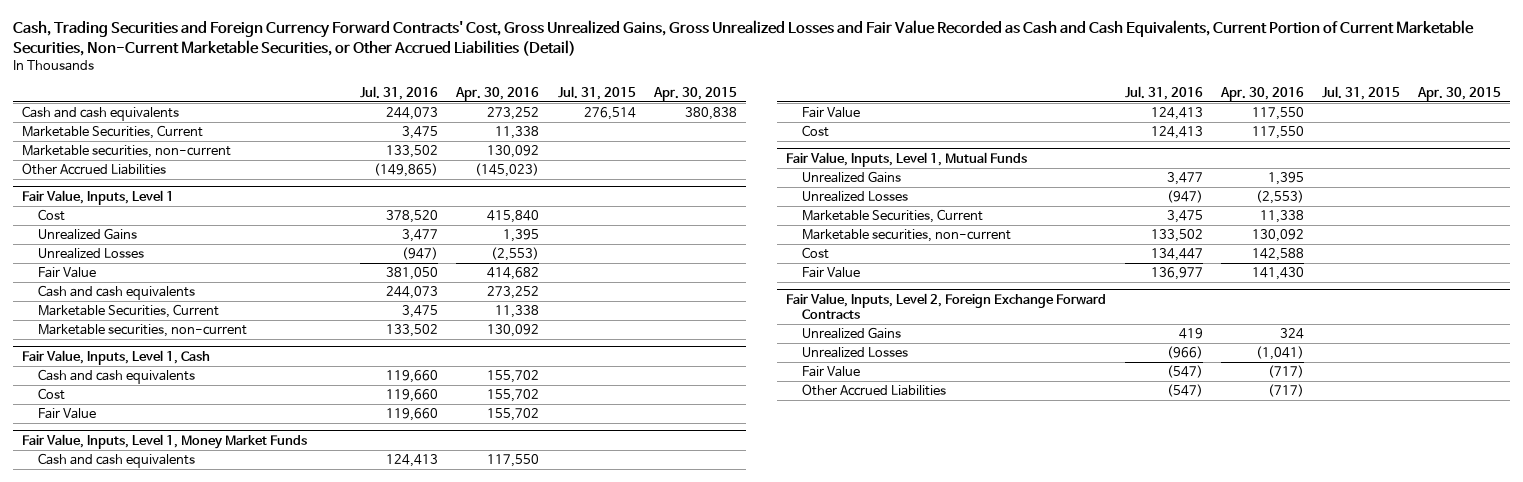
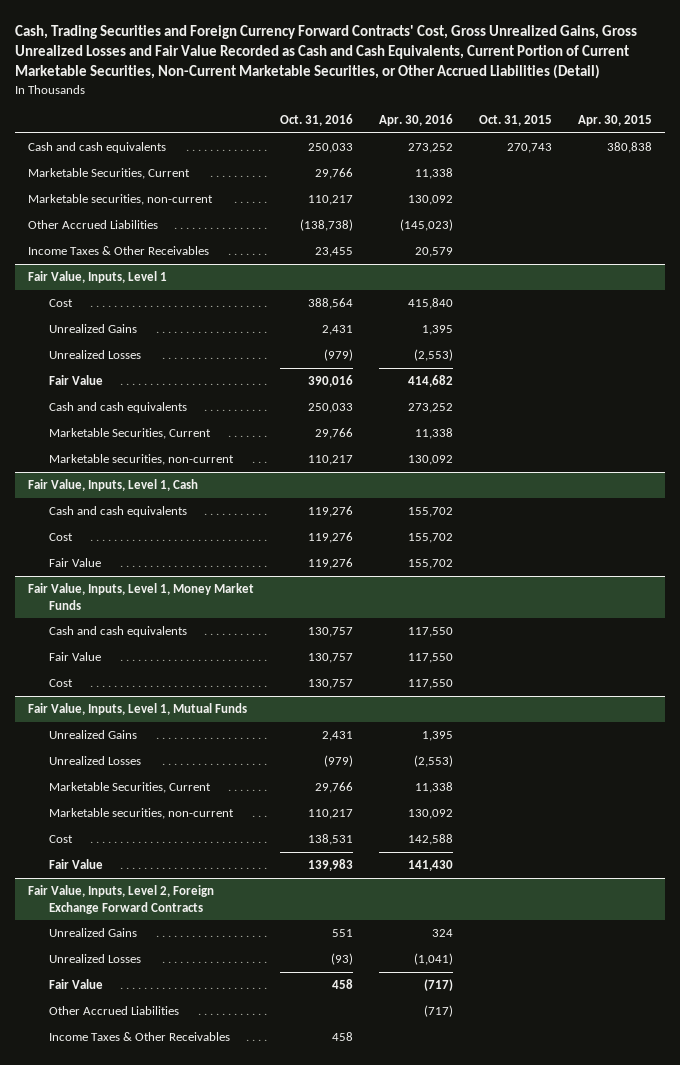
[360,85,439,100] Jul. 31, 2016 -> none
[557,85,636,100] Jul. 31, 2015 -> none
none -> [280,114,354,127] Oct. 31, 2016
none -> [478,115,552,127] Oct. 31, 2015
none -> [28,246,210,256] Income Taxes & Other Receivables
none -> [48,1032,230,1042] Income Taxes & Other Receivables

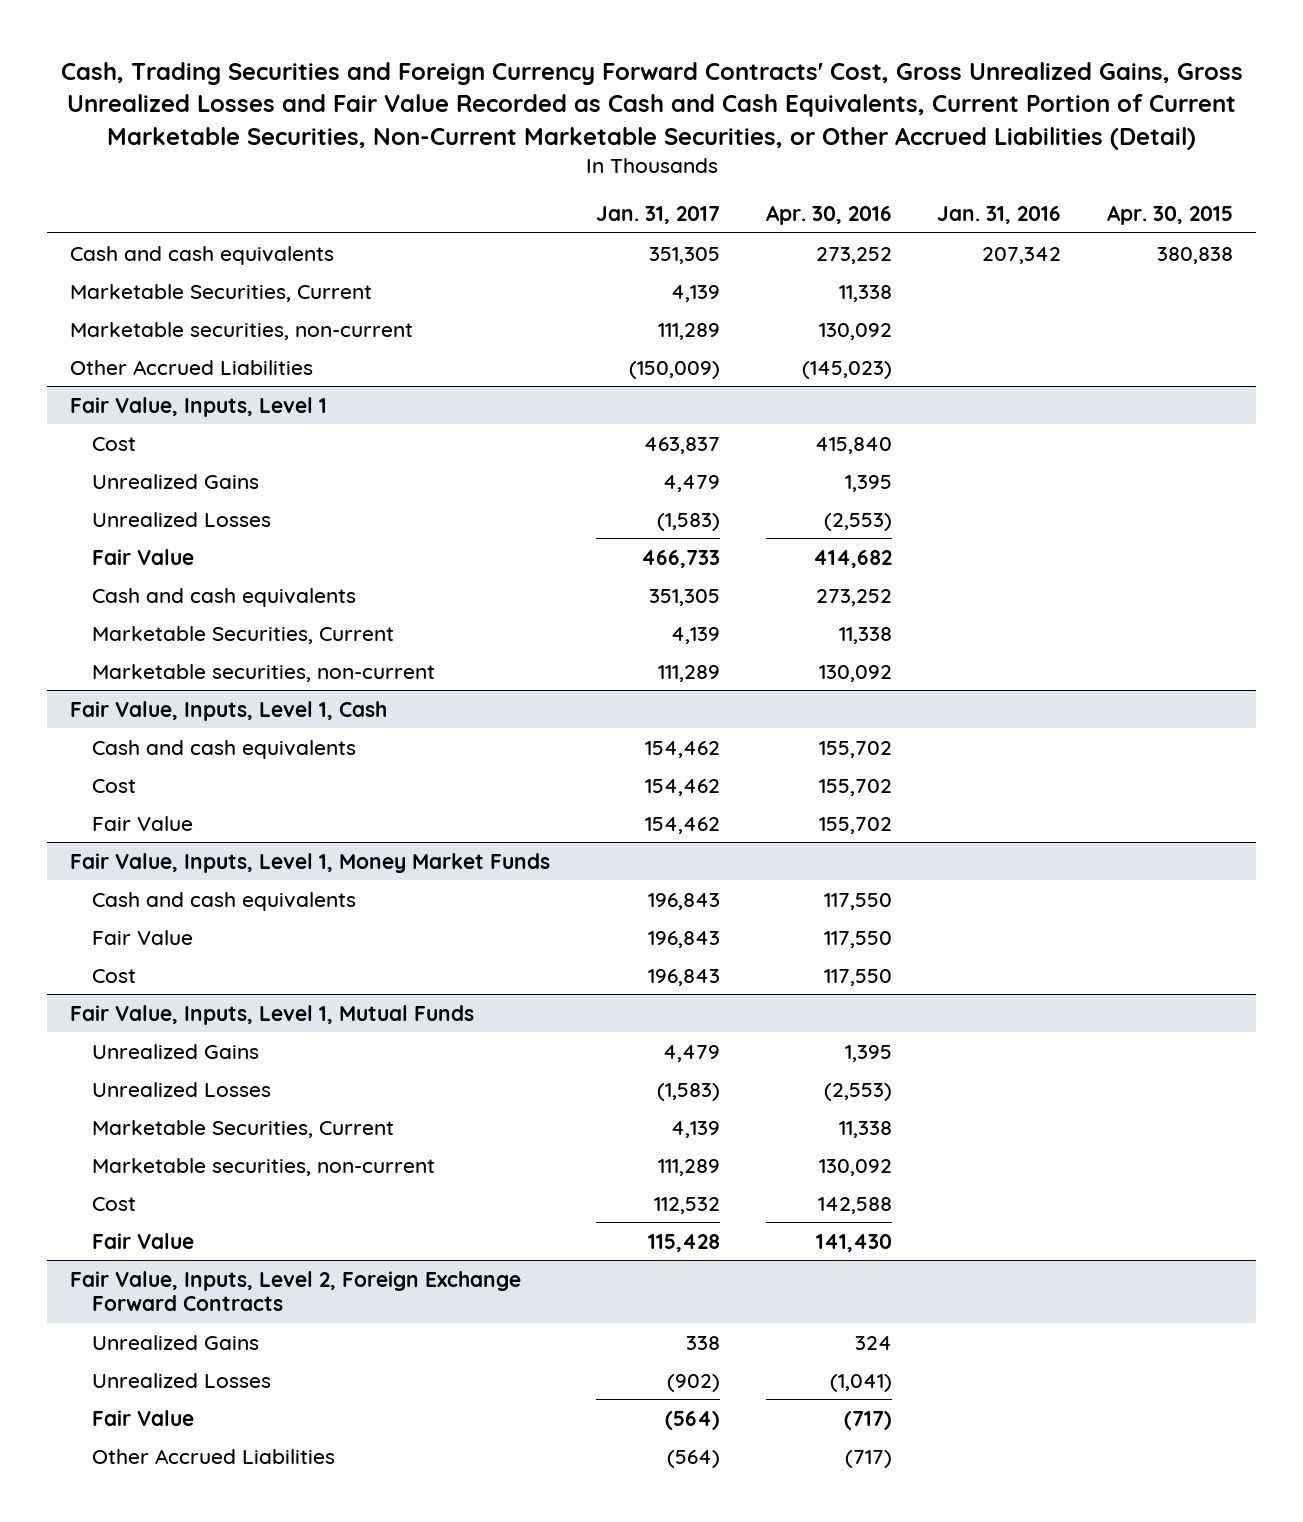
[280,114,354,127] Oct. 31, 2016 -> none
[478,115,552,127] Oct. 31, 2015 -> none
none -> [595,206,720,225] Jan. 31, 2017
none -> [937,206,1062,225] Jan. 31, 2016
[28,246,210,256] Income Taxes & Other Receivables -> none
[48,1032,230,1042] Income Taxes & Other Receivables -> none

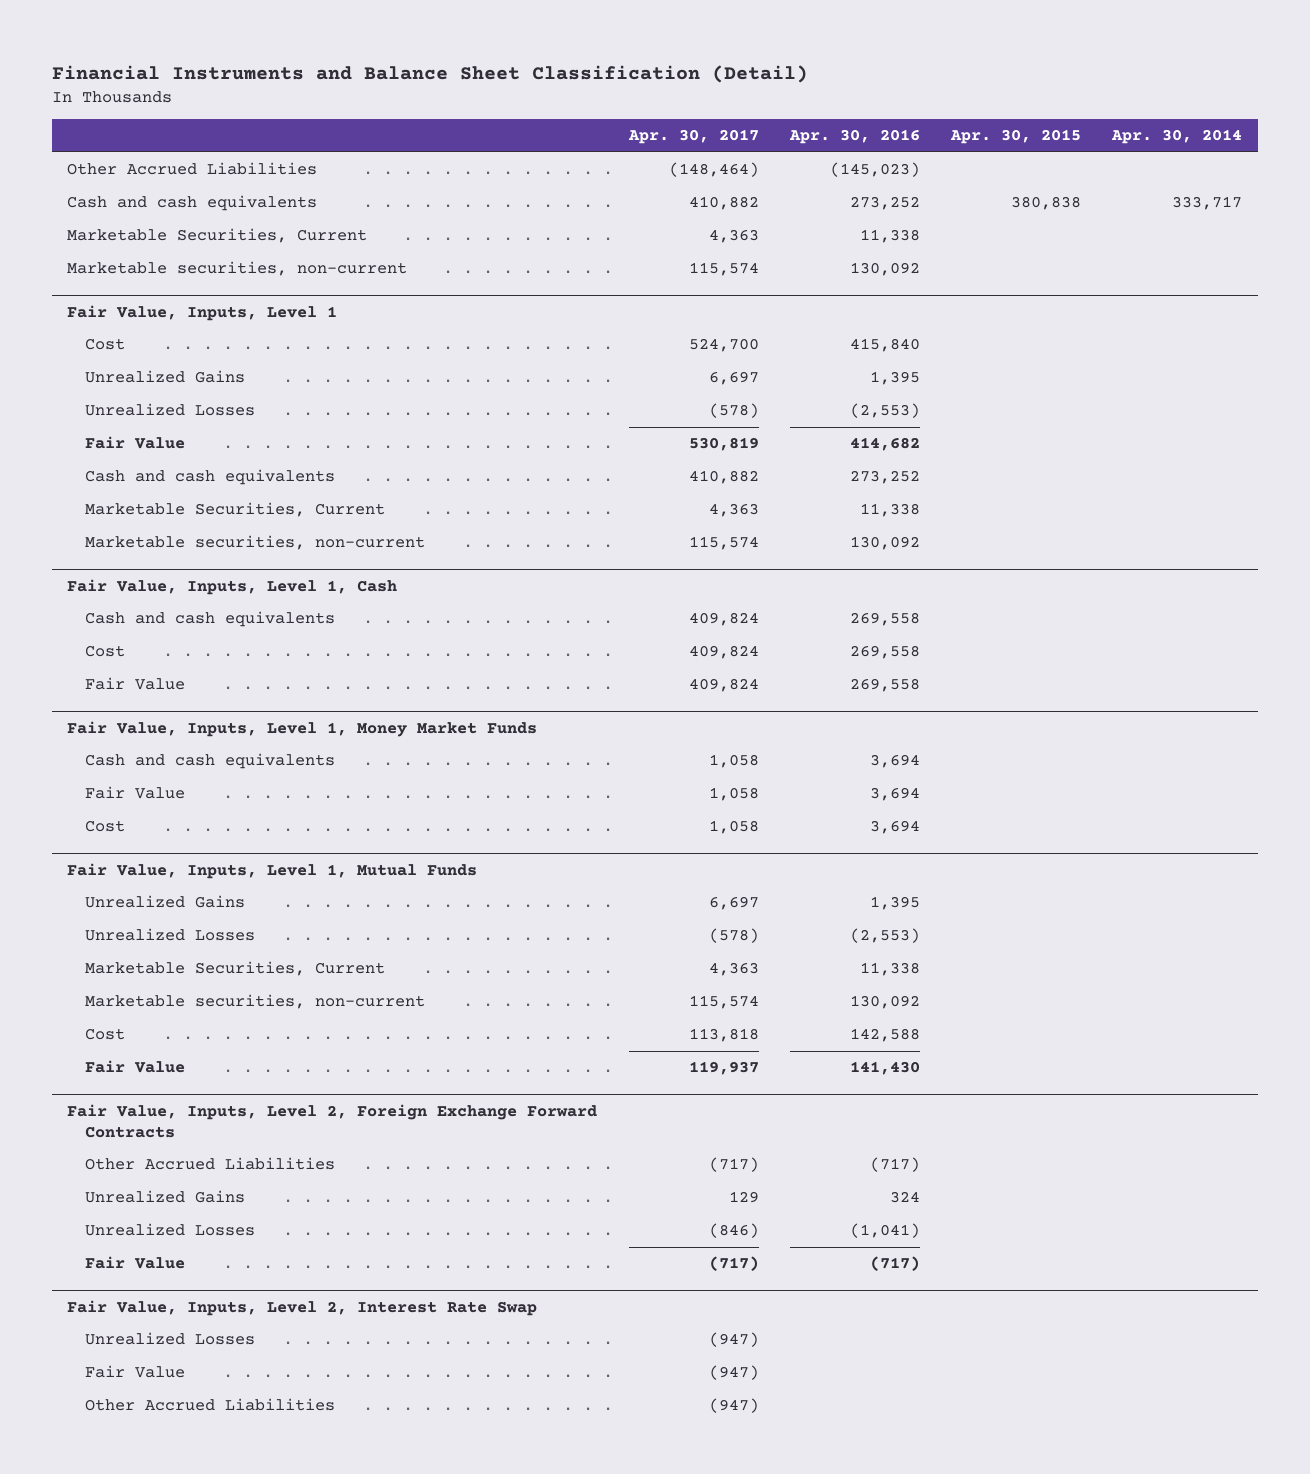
[60,61,1243,151] Cash, Trading Securities and Foreign Currency Forward Contracts' Cost, Gross Unrealized Gains, Gross Unrealized Losses and Fair Value Recorded as Cash and Cash Equivalents, Current Portion of Current Marketable Securities, Non-Current Marketable Securities, or Other Accrued Liabilities (Detail) -> [51,64,808,83] Financial Instruments and Balance Sheet Classification (Detail)
[595,206,720,225] Jan. 31, 2017 -> none
[937,206,1062,225] Jan. 31, 2016 -> none
none -> [627,129,759,145] Apr. 30, 2017
none -> [1111,129,1243,145] Apr. 30, 2014
[70,359,314,375] Other Accrued Liabilities -> [67,162,318,176] Other Accrued Liabilities
[818,740,892,758] 155,702 -> [849,612,920,627] 269,558
[818,778,892,796] 155,702 -> [849,645,920,660] 269,558
[818,816,892,834] 155,702 -> [849,678,920,693] 269,558
[823,892,892,910] 117,550 -> [869,754,920,769] 3,694
[823,930,892,948] 117,550 -> [869,787,920,802] 3,694
[823,968,892,986] 117,550 -> [869,820,920,835] 3,694
[91,1448,335,1464] Other Accrued Liabilities -> [84,1157,335,1171] Other Accrued Liabilities
none -> [67,1299,538,1316] Fair Value, Inputs, Level 2, Interest Rate Swap
none -> [84,1332,255,1346] Unrealized Losses
none -> [84,1365,185,1379] Fair Value
none -> [84,1398,335,1412] Other Accrued Liabilities

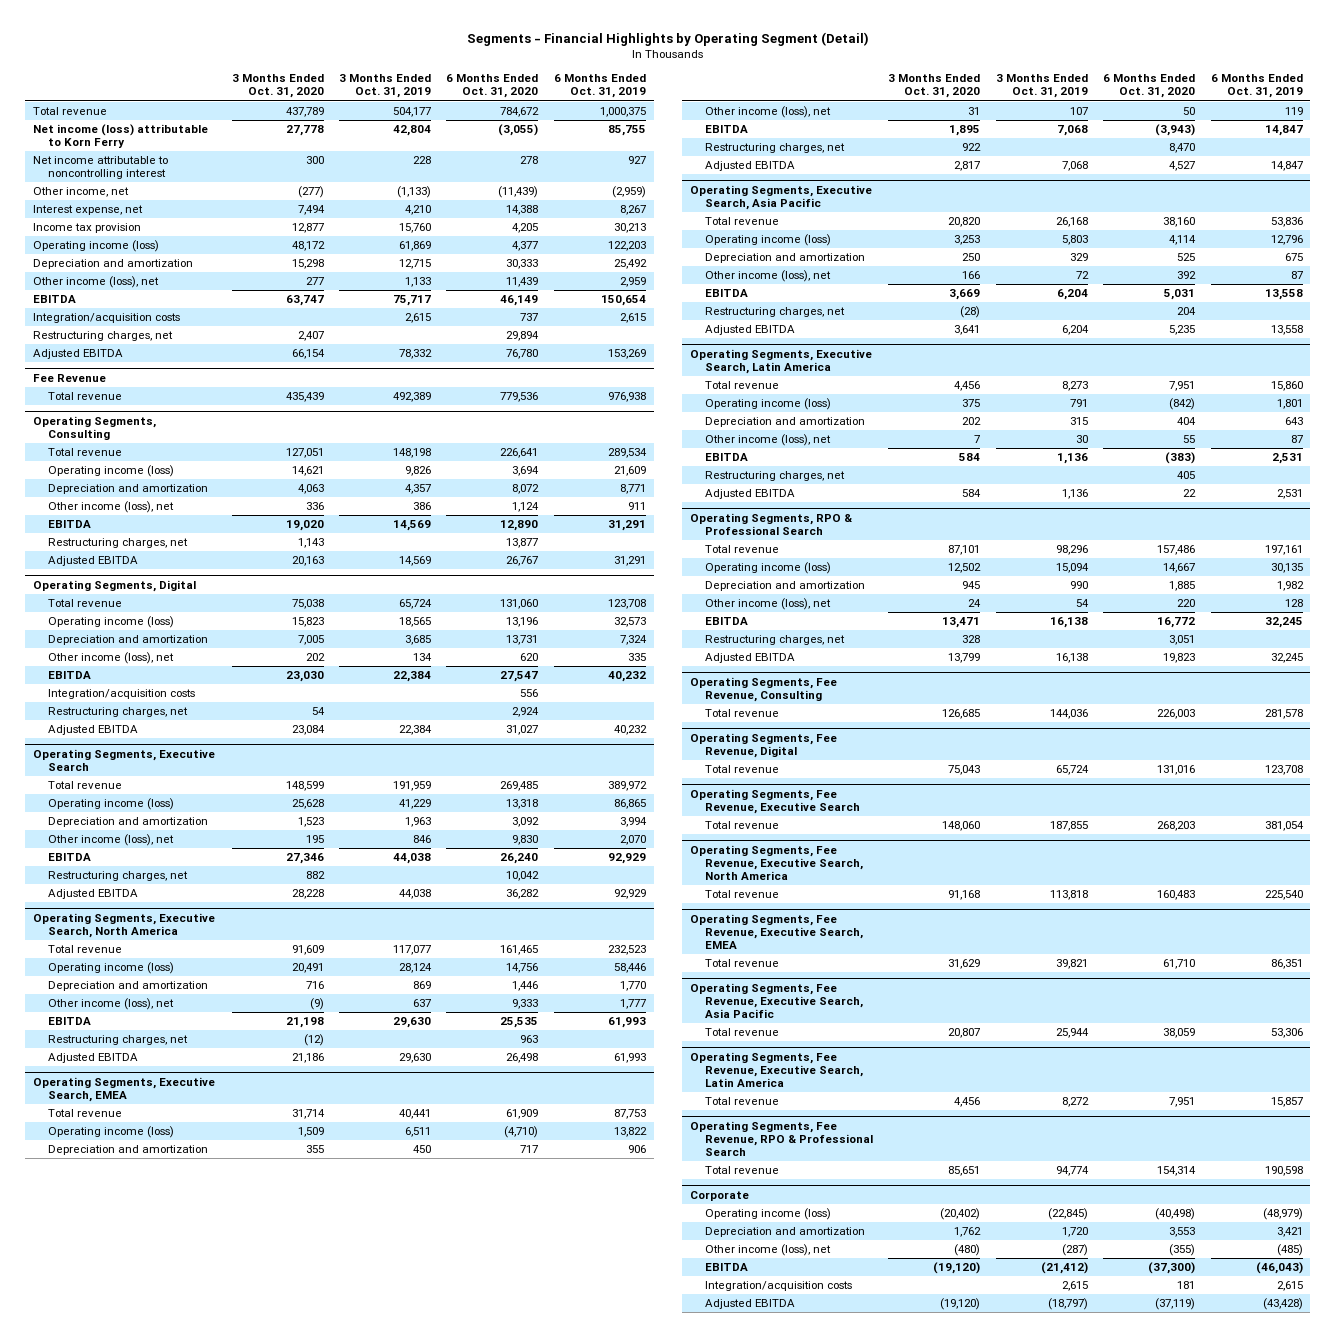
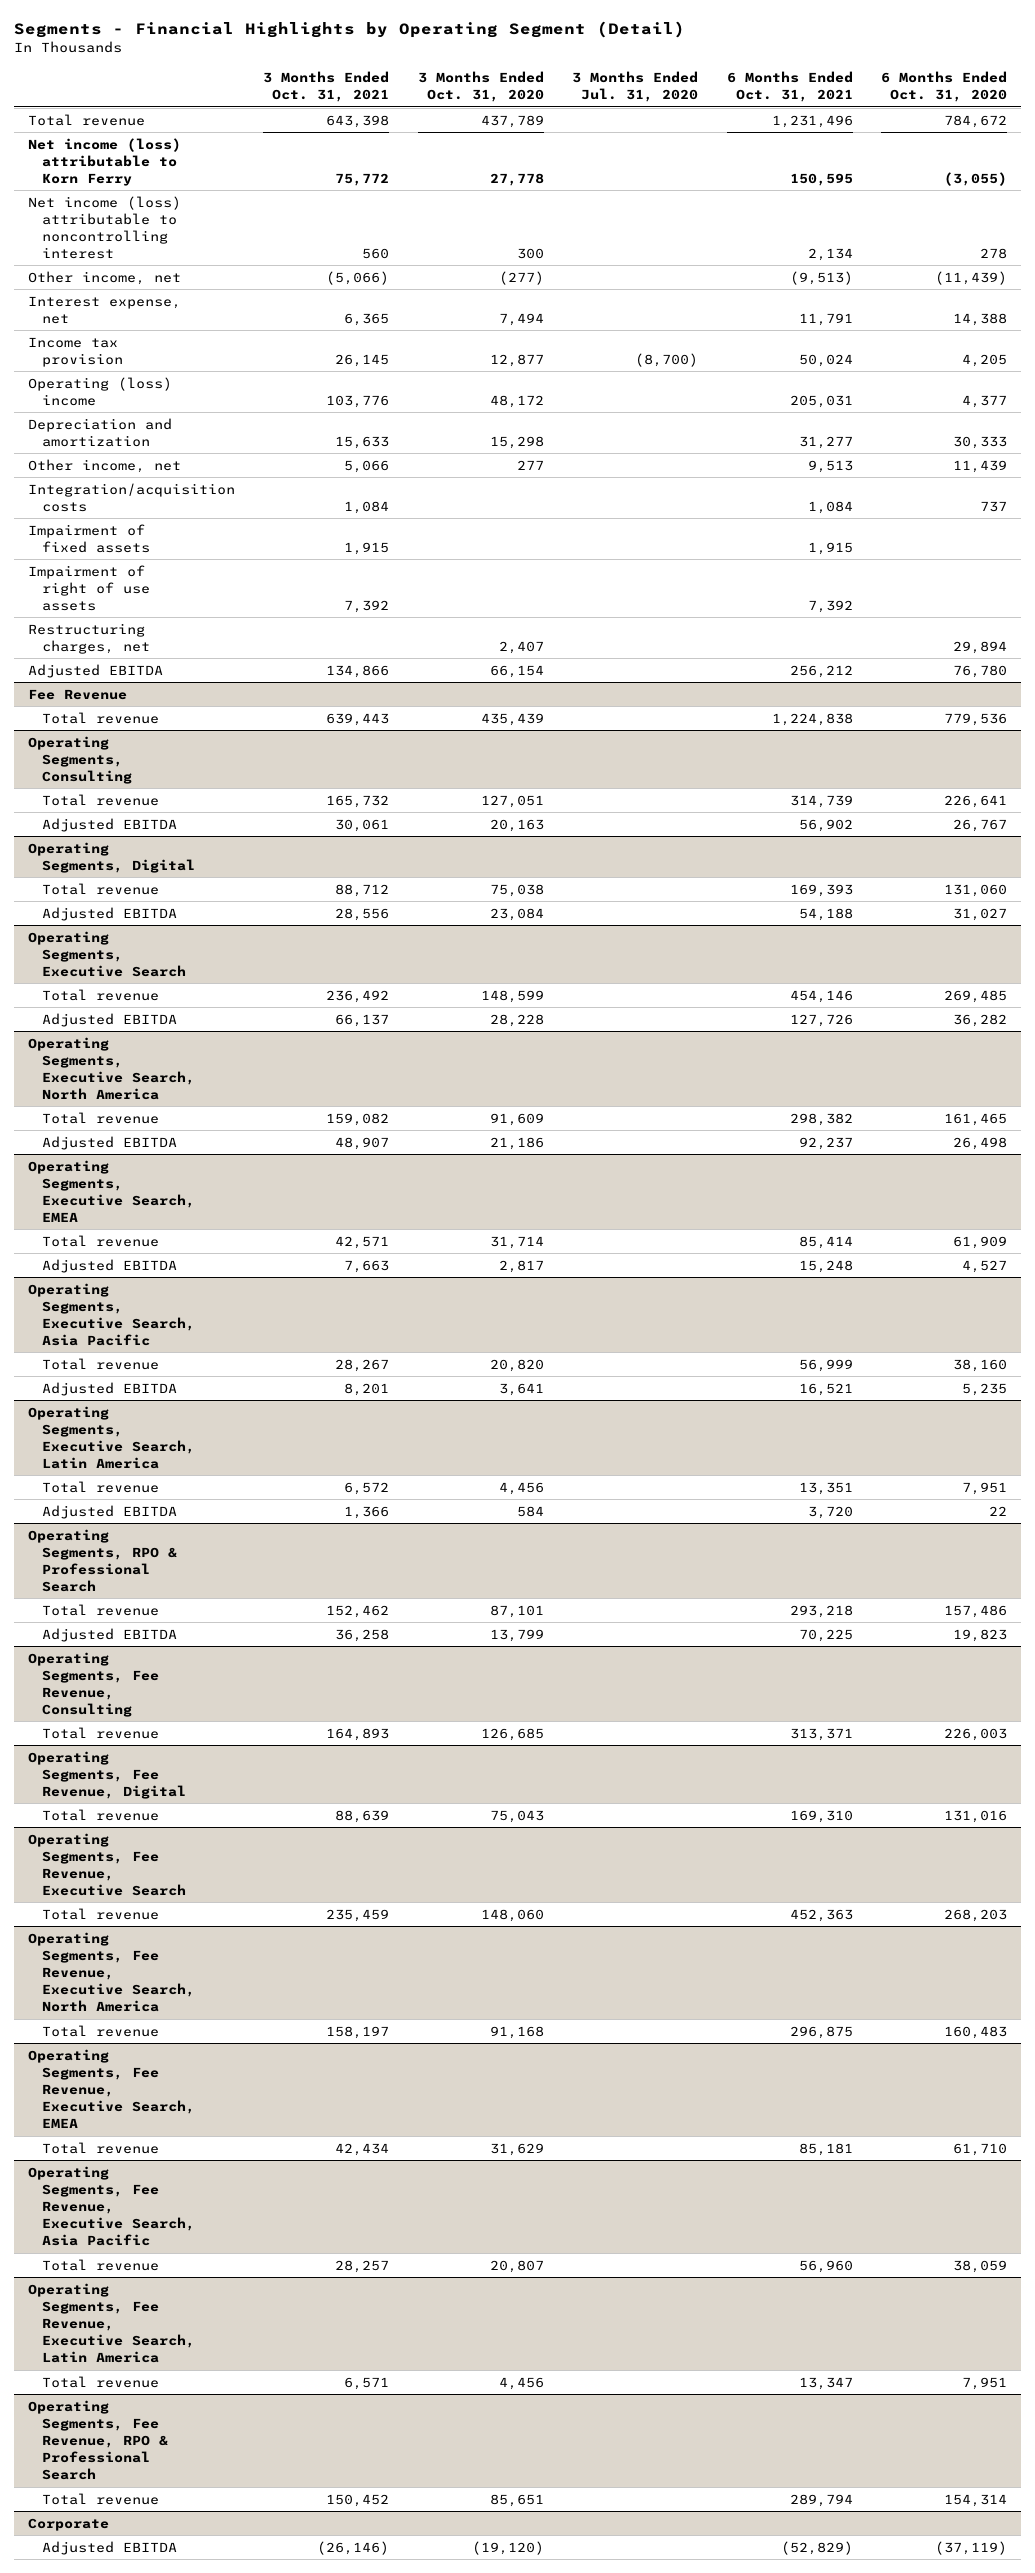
[339,74,432,99] 3 Months Ended Oct. 31, 2019 -> none
[553,74,646,99] 6 Months Ended Oct. 31, 2019 -> none
none -> [263,70,390,103] 3 Months Ended Oct. 31, 2021
none -> [572,70,699,103] 3 Months Ended Jul. 31, 2020
none -> [726,70,853,103] 6 Months Ended Oct. 31, 2021
[32,156,168,180] Net income attributable to noncontrolling interest -> [27,195,181,259] Net income (loss) attributable to noncontrolling interest
[32,240,159,253] Operating income (loss) -> [27,376,172,406] Operating (loss) income
[32,295,76,304] EBITDA -> none
[32,276,159,289] Other income (loss), net -> [27,458,181,473] Other income, net
none -> [27,523,150,553] Impairment of fixed assets
none -> [27,564,150,611] Impairment of right of use assets
[48,465,175,478] Operating income (loss) -> none
[48,484,209,495] Depreciation and amortization -> none
[48,501,175,514] Other income (loss), net -> none
[48,520,92,529] EBITDA -> none
[48,538,189,549] Restructuring charges, net -> none
[48,616,175,629] Operating income (loss) -> none
[48,635,209,646] Depreciation and amortization -> none
[48,652,175,665] Other income (loss), net -> none
[48,671,92,680] EBITDA -> none
[48,689,196,700] Integration/acquisition costs -> none
[48,707,189,718] Restructuring charges, net -> none
[48,798,175,811] Operating income (loss) -> none
[48,817,209,828] Depreciation and amortization -> none
[48,834,175,847] Other income (loss), net -> none
[48,853,92,862] EBITDA -> none
[48,871,189,882] Restructuring charges, net -> none
[48,962,175,975] Operating income (loss) -> none
[48,981,209,992] Depreciation and amortization -> none
[48,998,175,1011] Other income (loss), net -> none
[48,1017,92,1026] EBITDA -> none
[48,1035,189,1046] Restructuring charges, net -> none
[48,1126,175,1139] Operating income (loss) -> none
[48,1145,209,1156] Depreciation and amortization -> none
[704,106,831,119] Other income (loss), net -> none
[704,125,748,134] EBITDA -> none
[704,143,845,154] Restructuring charges, net -> none
[704,234,831,247] Operating income (loss) -> none
[704,253,865,264] Depreciation and amortization -> none
[704,270,831,283] Other income (loss), net -> none
[704,289,748,298] EBITDA -> none
[704,307,845,318] Restructuring charges, net -> none
[704,398,831,411] Operating income (loss) -> none
[704,417,865,428] Depreciation and amortization -> none
[704,434,831,447] Other income (loss), net -> none
[704,453,748,462] EBITDA -> none
[704,471,845,482] Restructuring charges, net -> none
[704,562,831,575] Operating income (loss) -> none
[704,581,865,592] Depreciation and amortization -> none
[704,598,831,611] Other income (loss), net -> none
[704,617,748,626] EBITDA -> none
[704,635,845,646] Restructuring charges, net -> none
[704,1208,831,1221] Operating income (loss) -> none
[704,1227,865,1238] Depreciation and amortization -> none
[704,1244,831,1257] Other income (loss), net -> none
[704,1263,748,1272] EBITDA -> none
[704,1281,852,1292] Integration/acquisition costs -> none

